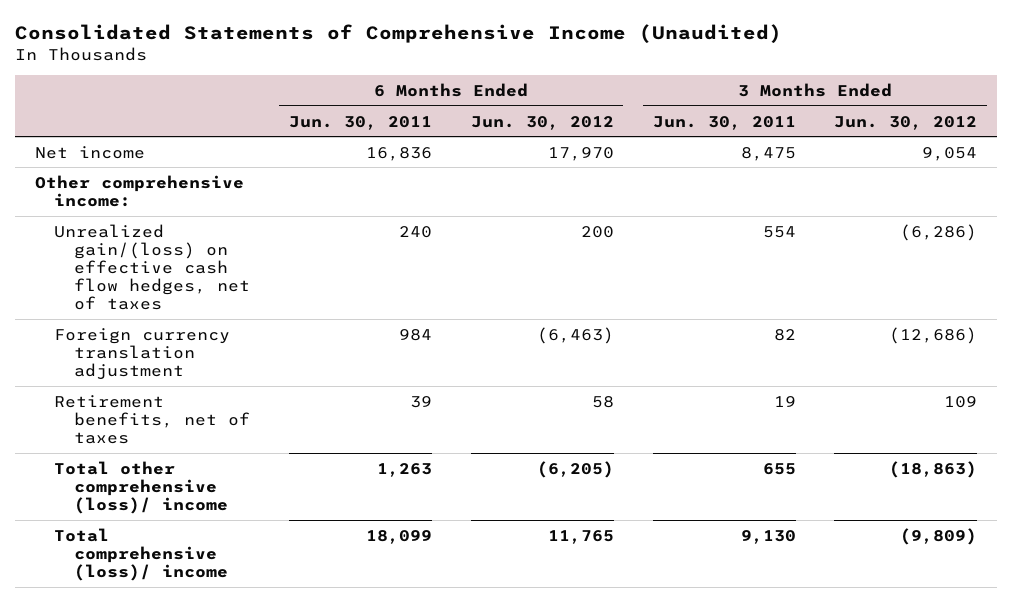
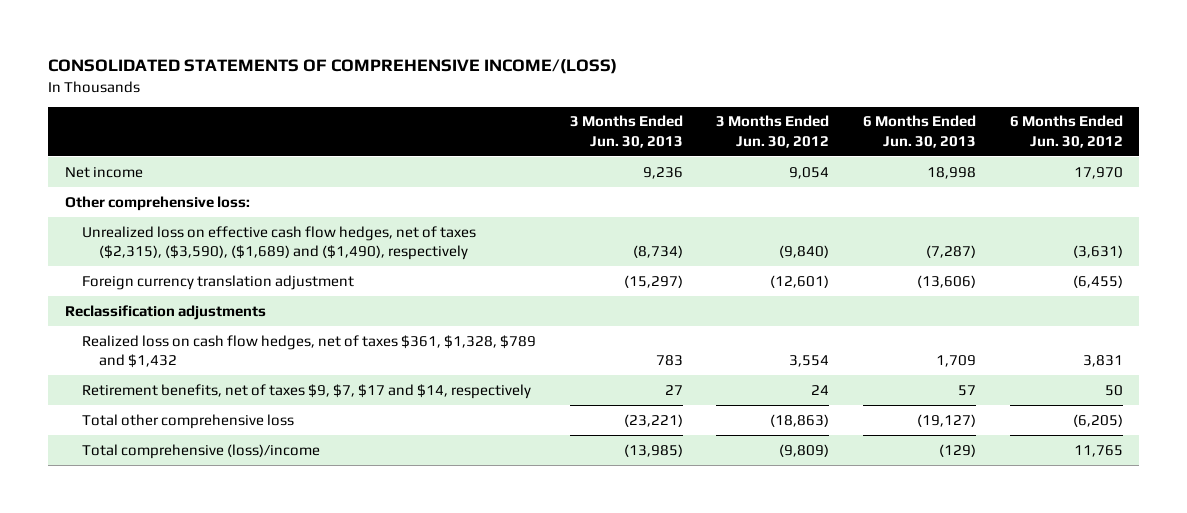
[15,24,783,44] Consolidated Statements of Comprehensive Income (Unaudited) -> [47,59,617,75] CONSOLIDATED STATEMENTS OF COMPREHENSIVE INCOME/(LOSS)
[288,115,432,130] Jun. 30, 2011 -> none
[652,115,796,130] Jun. 30, 2011 -> none
none -> [569,115,683,148] 3 Months Ended Jun. 30, 2013
none -> [862,115,976,148] 6 Months Ended Jun. 30, 2013
[34,174,244,207] Other comprehensive income: -> [64,195,250,211] Other comprehensive loss:
[54,223,251,311] Unrealized gain/(loss) on effective cash flow hedges, net of taxes -> [81,225,476,261] Unrealized loss on effective cash flow hedges, net of taxes ($2,315), ($3,590), ($1,689) and ($1,490), respectively
[580,225,614,238] 200 -> [1072,245,1123,259] (3,631)
[900,223,978,241] (6,286) -> [779,245,830,259] (9,840)
[536,326,614,344] (6,463) -> [1072,274,1123,288] (6,455)
[889,326,978,344] (12,686) -> [770,274,830,288] (12,601)
none -> [64,304,266,320] Reclassification adjustments
none -> [81,334,536,369] Realized loss on cash flow hedges, net of taxes $361, $1,328, $789 and $1,432
[54,394,251,444] Retirement benefits, net of taxes -> [81,383,531,399] Retirement benefits, net of taxes $9, $7, $17 and $14, respectively
[591,395,614,408] 58 -> [1104,384,1123,396] 50
[944,395,978,408] 109 -> [811,384,830,395] 24
[54,460,229,514] Total other comprehensive (loss)/ income -> [81,413,294,429] Total other comprehensive loss
[54,527,229,581] Total comprehensive (loss)/ income -> [81,443,320,459] Total comprehensive (loss)/income

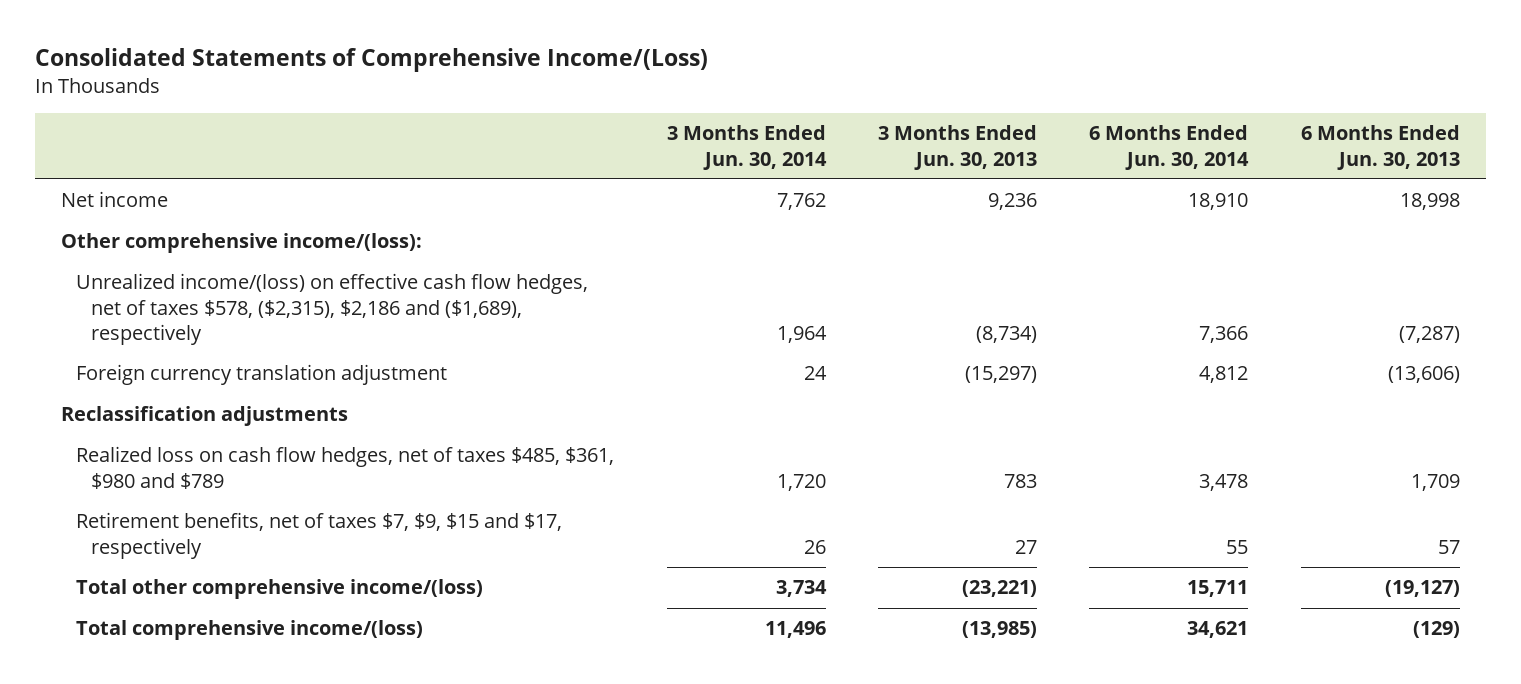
[47,59,617,75] CONSOLIDATED STATEMENTS OF COMPREHENSIVE INCOME/(LOSS) -> [34,47,708,72] Consolidated Statements of Comprehensive Income/(Loss)
[716,115,830,148] 3 Months Ended Jun. 30, 2012 -> none
[1009,115,1123,148] 6 Months Ended Jun. 30, 2012 -> none
none -> [666,125,827,170] 3 Months Ended Jun. 30, 2014
none -> [1089,125,1250,170] 6 Months Ended Jun. 30, 2014
[64,195,250,211] Other comprehensive loss: -> [61,233,423,254] Other comprehensive income/(loss):
[81,225,476,261] Unrealized loss on effective cash flow hedges, net of taxes ($2,315), ($3,590), ($1,689) and ($1,490), respectively -> [76,273,589,346] Unrealized income/(loss) on effective cash flow hedges, net of taxes $578, ($2,315), $2,186 and ($1,689), respectively
[81,334,536,369] Realized loss on cash flow hedges, net of taxes $361, $1,328, $789 and $1,432 -> [76,446,615,489] Realized loss on cash flow hedges, net of taxes $485, $361, $980 and $789
[81,383,531,399] Retirement benefits, net of taxes $9, $7, $17 and $14, respectively -> [76,512,563,559] Retirement benefits, net of taxes $7, $9, $15 and $17, respectively
[81,413,294,429] Total other comprehensive loss -> [76,579,484,600] Total other comprehensive income/(loss)
[81,443,320,459] Total comprehensive (loss)/income -> [76,620,424,641] Total comprehensive income/(loss)

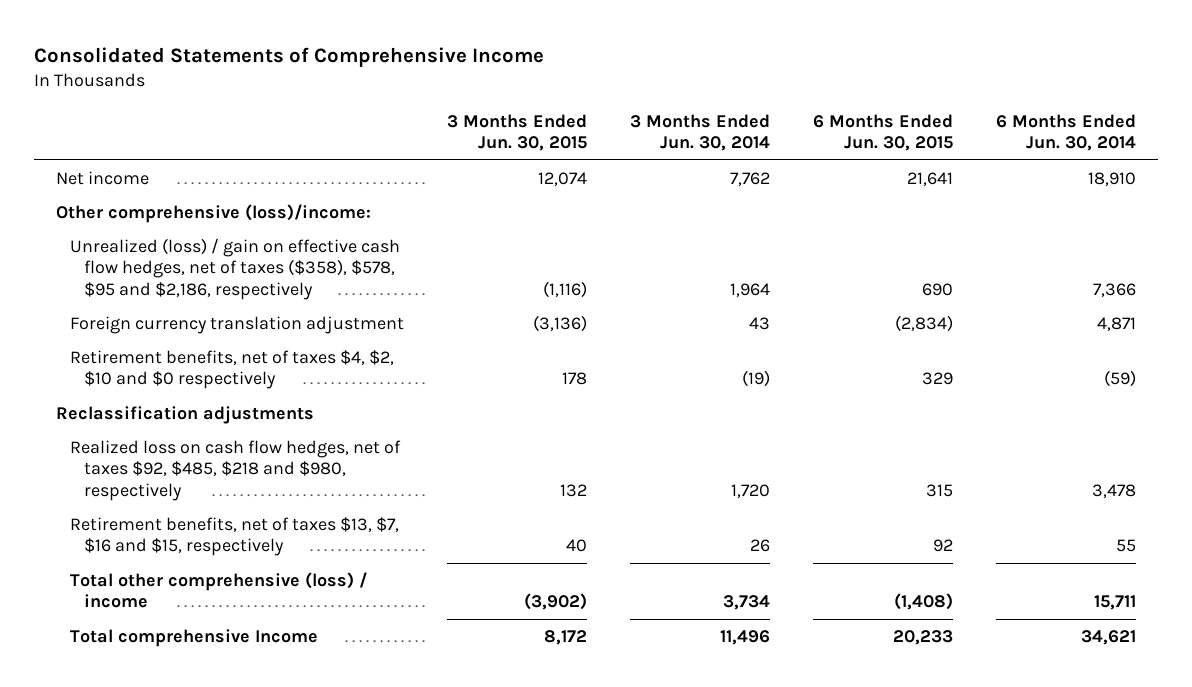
[34,47,708,72] Consolidated Statements of Comprehensive Income/(Loss) -> [34,47,545,68] Consolidated Statements of Comprehensive Income
[877,125,1037,170] 3 Months Ended Jun. 30, 2013 -> none
[1300,125,1460,170] 6 Months Ended Jun. 30, 2013 -> none
none -> [446,113,587,152] 3 Months Ended Jun. 30, 2015
none -> [813,113,954,152] 6 Months Ended Jun. 30, 2015
[61,233,423,254] Other comprehensive income/(loss): -> [55,203,371,223] Other comprehensive (loss)/income:
[76,273,589,346] Unrealized income/(loss) on effective cash flow hedges, net of taxes $578, ($2,315), $2,186 and ($1,689), respectively -> [69,237,400,300] Unrealized (loss) / gain on effective cash flow hedges, net of taxes ($358), $578, $95 and $2,186, respectively
[803,366,827,381] 24 -> [749,316,771,330] 43
[1199,366,1249,384] 4,812 -> [1097,316,1137,331] 4,871
none -> [69,349,394,390] Retirement benefits, net of taxes $4, $2, $10 and $0 respectively
[76,446,615,489] Realized loss on cash flow hedges, net of taxes $485, $361, $980 and $789 -> [69,439,401,501] Realized loss on cash flow hedges, net of taxes $92, $485, $218 and $980, respectively
[76,512,563,559] Retirement benefits, net of taxes $7, $9, $15 and $17, respectively -> [69,516,399,557] Retirement benefits, net of taxes $13, $7, $16 and $15, respectively
[76,579,484,600] Total other comprehensive income/(loss) -> [69,571,367,609] Total other comprehensive (loss) / income
[76,620,424,641] Total comprehensive income/(loss) -> [69,628,318,647] Total comprehensive Income

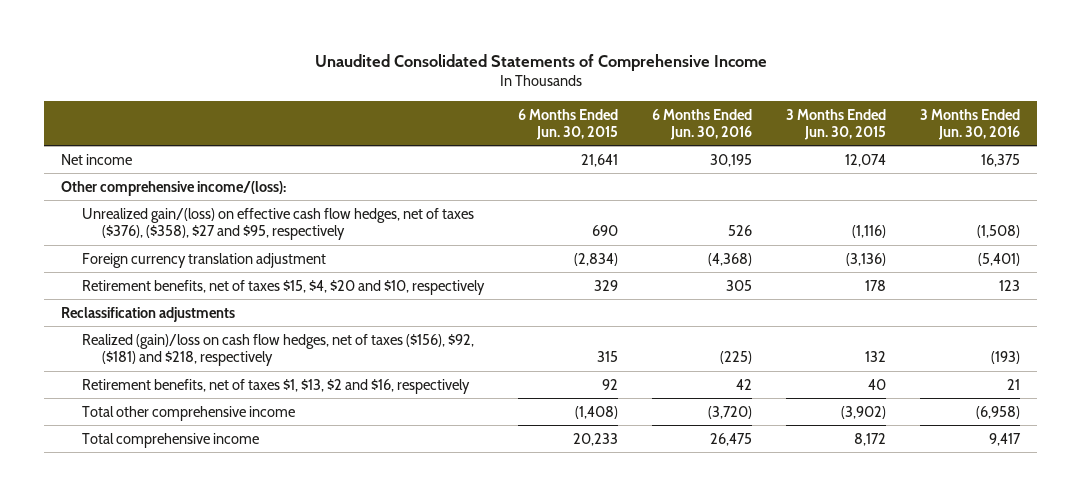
[34,47,545,68] Consolidated Statements of Comprehensive Income -> [314,53,767,71] Unaudited Consolidated Statements of Comprehensive Income
[630,113,771,152] 3 Months Ended Jun. 30, 2014 -> none
[996,113,1137,152] 6 Months Ended Jun. 30, 2014 -> none
none -> [651,108,752,140] 6 Months Ended Jun. 30, 2016
none -> [919,108,1020,140] 3 Months Ended Jun. 30, 2016
[55,203,371,223] Other comprehensive (loss)/income: -> [61,180,287,196] Other comprehensive income/(loss):
[69,237,400,300] Unrealized (loss) / gain on effective cash flow hedges, net of taxes ($358), $578, $95 and $2,186, respectively -> [81,207,474,241] Unrealized gain/(loss) on effective cash flow hedges, net of taxes ($376), ($358), $27 and $95, respectively
[69,349,394,390] Retirement benefits, net of taxes $4, $2, $10 and $0 respectively -> [81,279,485,295] Retirement benefits, net of taxes $15, $4, $20 and $10, respectively
[69,439,401,501] Realized loss on cash flow hedges, net of taxes $92, $485, $218 and $980, respectively -> [81,333,474,367] Realized (gain)/loss on cash flow hedges, net of taxes ($156), $92, ($181) and $218, respectively
[69,516,399,557] Retirement benefits, net of taxes $13, $7, $16 and $15, respectively -> [81,378,470,394] Retirement benefits, net of taxes $1, $13, $2 and $16, respectively
[69,571,367,609] Total other comprehensive (loss) / income -> [81,405,295,421] Total other comprehensive income
[69,628,318,647] Total comprehensive Income -> [81,432,259,448] Total comprehensive income

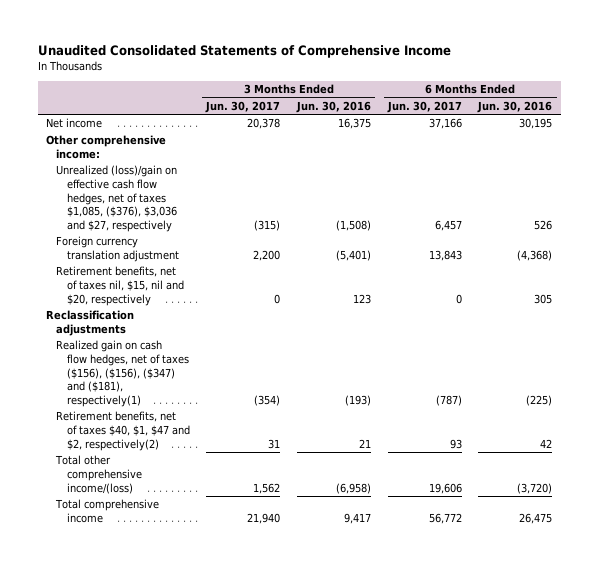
[517,108,618,140] 6 Months Ended Jun. 30, 2015 -> none
[785,108,886,140] 3 Months Ended Jun. 30, 2015 -> none
none -> [205,101,281,114] Jun. 30, 2017
none -> [386,101,462,114] Jun. 30, 2017
[61,180,287,196] Other comprehensive income/(loss): -> [46,135,167,160] Other comprehensive income:
[81,207,474,241] Unrealized gain/(loss) on effective cash flow hedges, net of taxes ($376), ($358), $27 and $95, respectively -> [56,165,178,233] Unrealized (loss)/gain on effective cash flow hedges, net of taxes $1,085, ($376), $3,036 and $27, respectively
[81,279,485,295] Retirement benefits, net of taxes $15, $4, $20 and $10, respectively -> [56,266,184,306] Retirement benefits, net of taxes nil, $15, nil and $20, respectively
[81,333,474,367] Realized (gain)/loss on cash flow hedges, net of taxes ($156), $92, ($181) and $218, respectively -> [56,340,189,408] Realized gain on cash flow hedges, net of taxes ($156), ($156), ($347) and ($181), respectively(1)
[81,378,470,394] Retirement benefits, net of taxes $1, $13, $2 and $16, respectively -> [56,411,190,451] Retirement benefits, net of taxes $40, $1, $47 and $2, respectively(2)
[81,405,295,421] Total other comprehensive income -> [55,455,142,494] Total other comprehensive income/(loss)

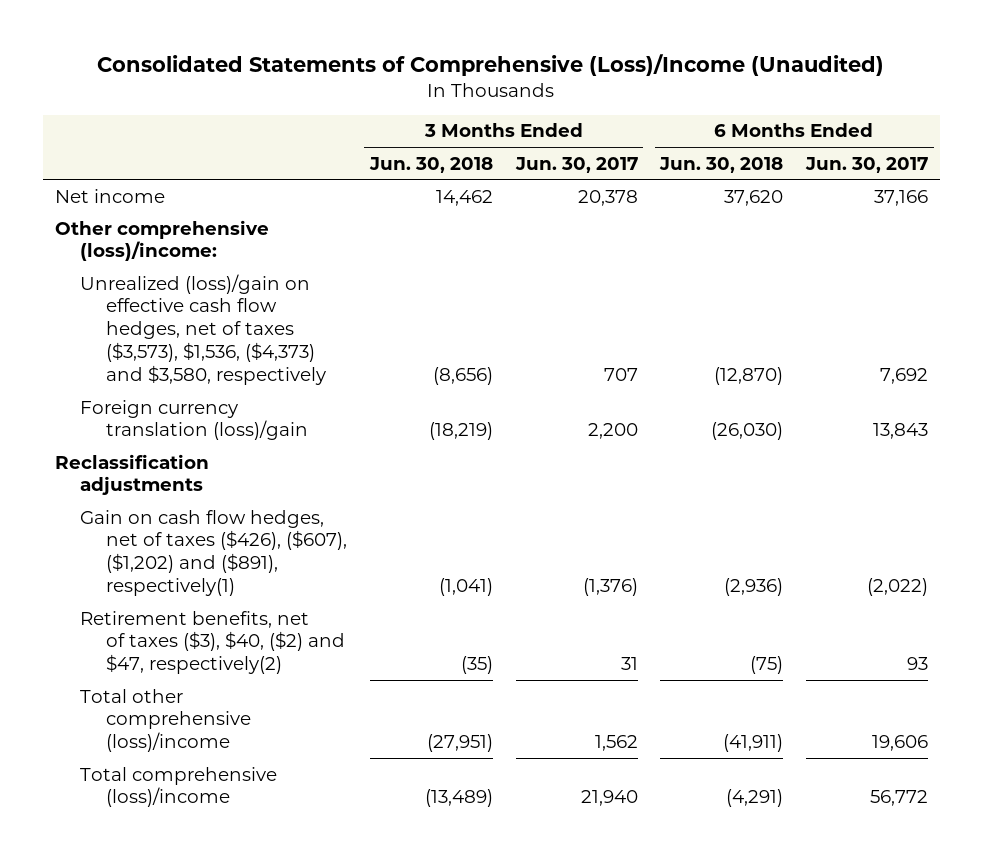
[37,45,451,59] Unaudited Consolidated Statements of Comprehensive Income -> [97,53,885,76] Consolidated Statements of Comprehensive (Loss)/Income (Unaudited)
[296,101,372,114] Jun. 30, 2016 -> none
[477,101,553,114] Jun. 30, 2016 -> none
none -> [368,156,493,173] Jun. 30, 2018
none -> [659,156,784,173] Jun. 30, 2018
[56,266,184,306] Retirement benefits, net of taxes nil, $15, nil and $20, respectively -> none
[46,135,167,160] Other comprehensive income: -> [54,219,269,262] Other comprehensive (loss)/income:
[56,165,178,233] Unrealized (loss)/gain on effective cash flow hedges, net of taxes $1,085, ($376), $3,036 and $27, respectively -> [80,273,326,386] Unrealized (loss)/gain on effective cash flow hedges, net of taxes ($3,573), $1,536, ($4,373) and $3,580, respectively
[254,220,281,232] (315) -> [603,368,638,382] 707
[434,220,462,232] 6,457 -> [880,368,929,385] 7,692
[56,236,179,263] Foreign currency translation adjustment -> [80,399,308,441] Foreign currency translation (loss)/gain
[56,340,189,408] Realized gain on cash flow hedges, net of taxes ($156), ($156), ($347) and ($181), respectively(1) -> [80,509,347,597] Gain on cash flow hedges, net of taxes ($426), ($607), ($1,202) and ($891), respectively(1)
[254,395,281,407] (354) -> [582,578,638,597] (1,376)
[435,395,462,407] (787) -> [867,578,929,597] (2,022)
[56,411,190,451] Retirement benefits, net of taxes $40, $1, $47 and $2, respectively(2) -> [80,610,345,675] Retirement benefits, net of taxes ($3), $40, ($2) and $47, respectively(2)
[55,455,142,494] Total other comprehensive income/(loss) -> [80,688,251,753] Total other comprehensive (loss)/income
[55,499,160,524] Total comprehensive income -> [80,766,278,808] Total comprehensive (loss)/income

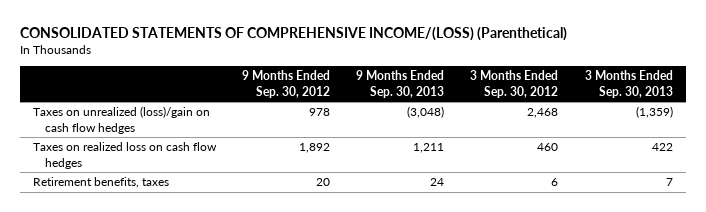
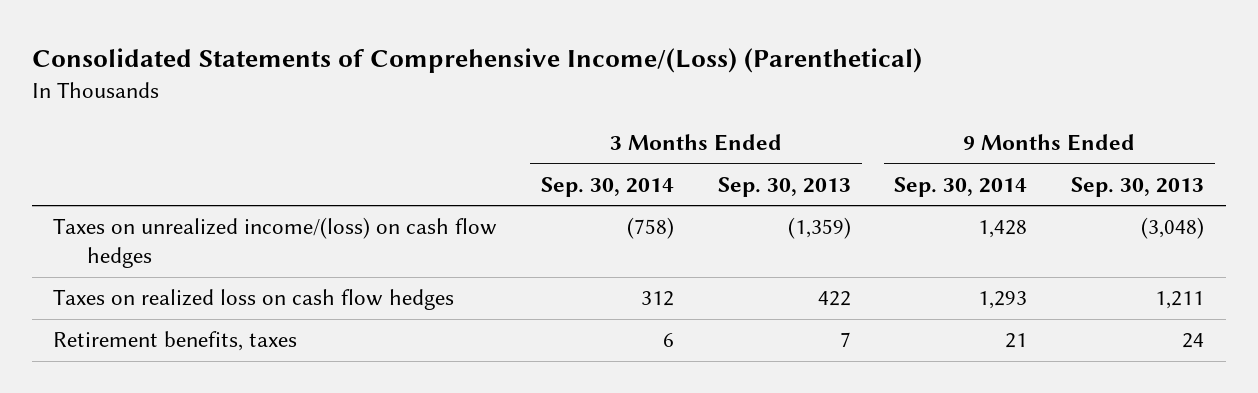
[19,27,567,42] CONSOLIDATED STATEMENTS OF COMPREHENSIVE INCOME/(LOSS) (Parenthetical) -> [31,48,922,74] Consolidated Statements of Comprehensive Income/(Loss) (Parenthetical)
[242,70,331,98] 9 Months Ended Sep. 30, 2012 -> none
[470,70,559,98] 3 Months Ended Sep. 30, 2012 -> none
none -> [541,176,675,197] Sep. 30, 2014
none -> [894,176,1028,197] Sep. 30, 2014
[32,106,210,134] Taxes on unrealized (loss)/gain on cash flow hedges -> [53,217,498,269] Taxes on unrealized income/(loss) on cash flow hedges

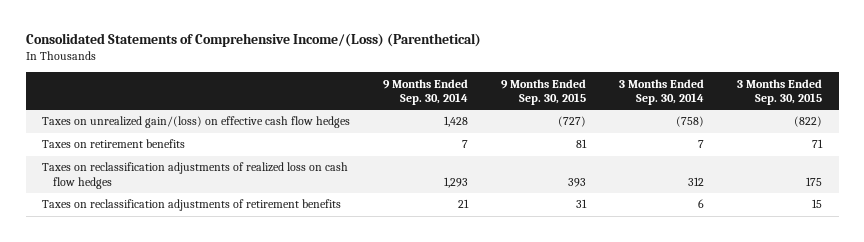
[717,176,851,197] Sep. 30, 2013 -> none
[1071,176,1205,197] Sep. 30, 2013 -> none
none -> [501,78,587,106] 9 Months Ended Sep. 30, 2015
none -> [737,78,823,106] 3 Months Ended Sep. 30, 2015
[53,217,498,269] Taxes on unrealized income/(loss) on cash flow hedges -> [42,116,351,129] Taxes on unrealized gain/(loss) on effective cash flow hedges
none -> [42,139,186,149] Taxes on retirement benefits
[53,289,455,311] Taxes on realized loss on cash flow hedges -> [42,162,349,189] Taxes on reclassification adjustments of realized loss on cash flow hedges
[53,331,298,352] Retirement benefits, taxes -> [42,199,342,212] Taxes on reclassification adjustments of retirement benefits

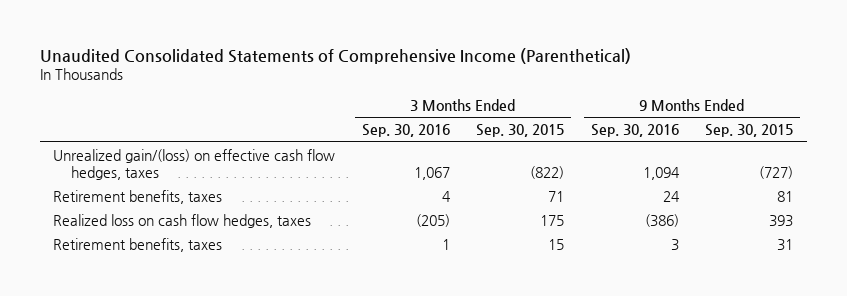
[25,33,481,48] Consolidated Statements of Comprehensive Income/(Loss) (Parenthetical) -> [40,48,632,65] Unaudited Consolidated Statements of Comprehensive Income (Parenthetical)
[383,78,469,106] 9 Months Ended Sep. 30, 2014 -> none
[619,78,705,106] 3 Months Ended Sep. 30, 2014 -> none
none -> [361,124,450,138] Sep. 30, 2016
none -> [590,124,679,138] Sep. 30, 2016
[42,116,351,129] Taxes on unrealized gain/(loss) on effective cash flow hedges -> [53,148,336,180] Unrealized gain/(loss) on effective cash flow hedges, taxes
[42,139,186,149] Taxes on retirement benefits -> [53,189,223,204] Retirement benefits, taxes
[42,162,349,189] Taxes on reclassification adjustments of realized loss on cash flow hedges -> [53,213,312,228] Realized loss on cash flow hedges, taxes
[42,199,342,212] Taxes on reclassification adjustments of retirement benefits -> [53,237,223,252] Retirement benefits, taxes

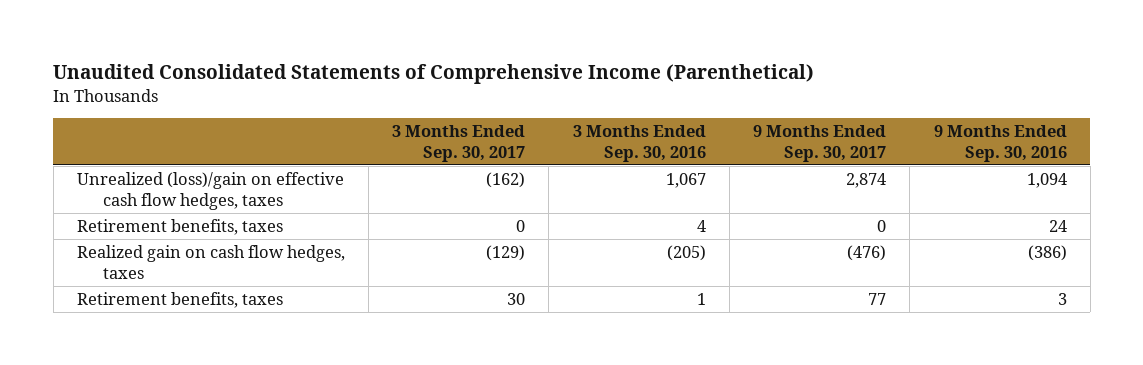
[476,124,565,138] Sep. 30, 2015 -> none
[705,124,794,138] Sep. 30, 2015 -> none
none -> [392,125,526,162] 3 Months Ended Sep. 30, 2017
none -> [753,125,887,162] 9 Months Ended Sep. 30, 2017
[53,148,336,180] Unrealized gain/(loss) on effective cash flow hedges, taxes -> [76,172,344,210] Unrealized (loss)/gain on effective cash flow hedges, taxes
[53,213,312,228] Realized loss on cash flow hedges, taxes -> [76,245,345,279] Realized gain on cash flow hedges, taxes

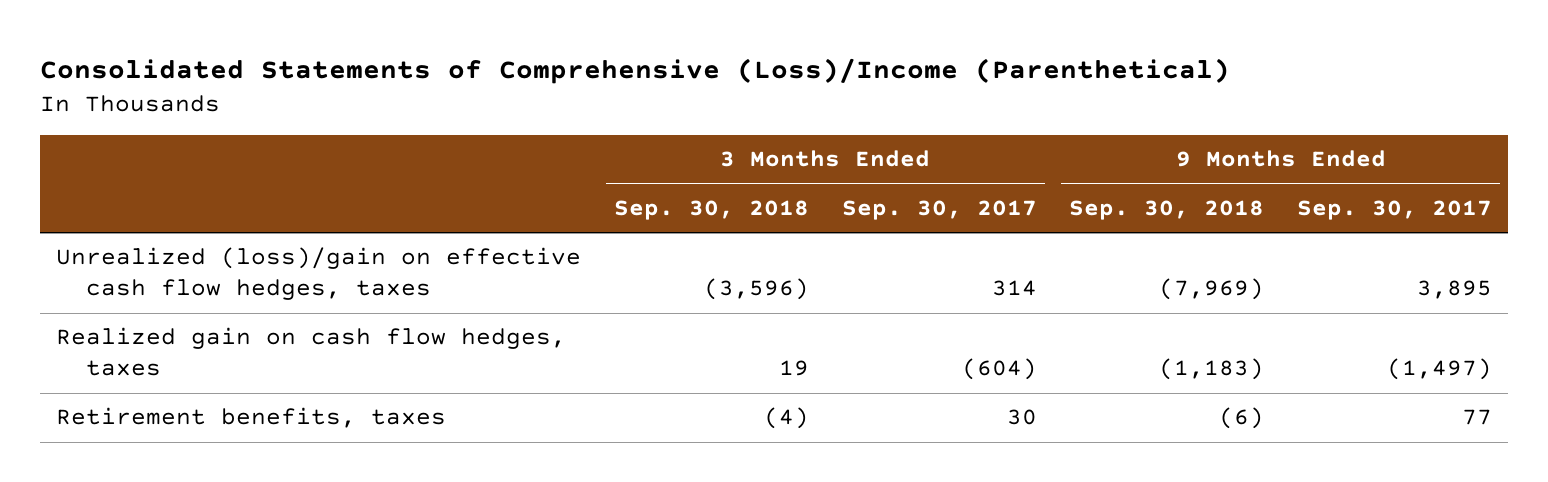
[53,63,815,84] Unaudited Consolidated Statements of Comprehensive Income (Parenthetical) -> [39,57,1230,84] Consolidated Statements of Comprehensive (Loss)/Income (Parenthetical)
[572,125,706,162] 3 Months Ended Sep. 30, 2016 -> none
[933,125,1067,162] 9 Months Ended Sep. 30, 2016 -> none
none -> [613,200,809,221] Sep. 30, 2018
none -> [1069,200,1265,221] Sep. 30, 2018
[76,219,283,236] Retirement benefits, taxes -> none
[486,172,526,189] (162) -> [991,280,1037,297] 314
[846,173,887,189] 2,874 -> [1416,280,1492,300] 3,895
[486,245,526,262] (129) -> [961,358,1037,381] (604)
[847,245,887,262] (476) -> [1386,358,1492,381] (1,497)

